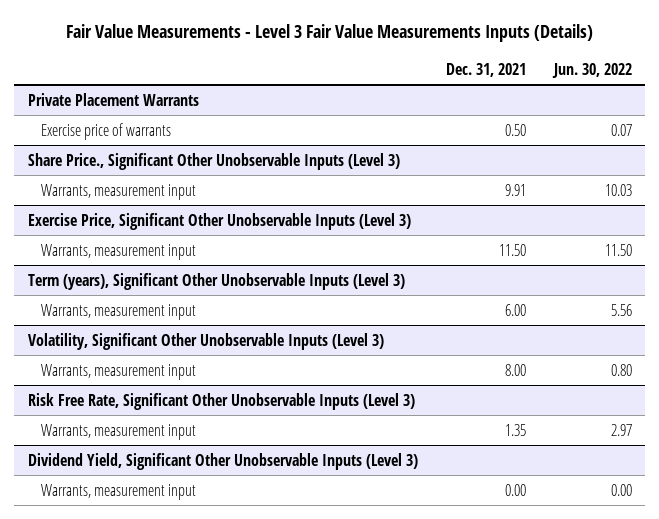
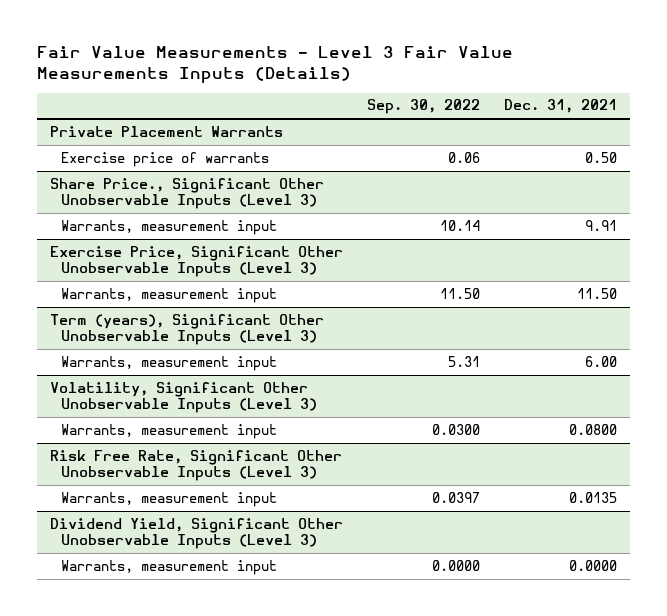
[551,62,632,78] Jun. 30, 2022 -> none
none -> [366,99,480,115] Sep. 30, 2022
[504,363,526,376] 8.00 -> [569,423,618,435] 0.0800
[504,423,526,436] 1.35 -> [569,491,618,503] 0.0135
[504,483,526,496] 0.00 -> [569,559,618,571] 0.0000

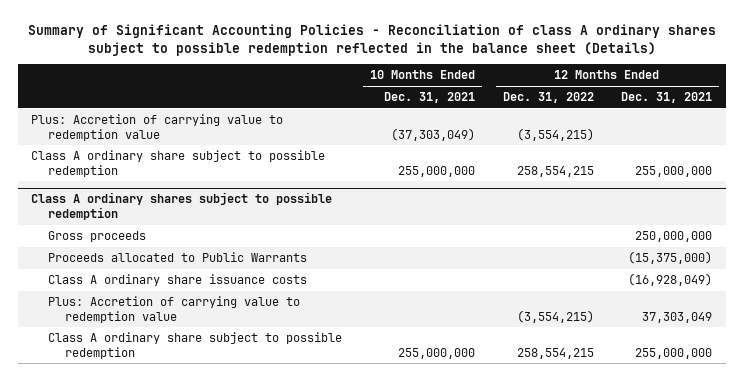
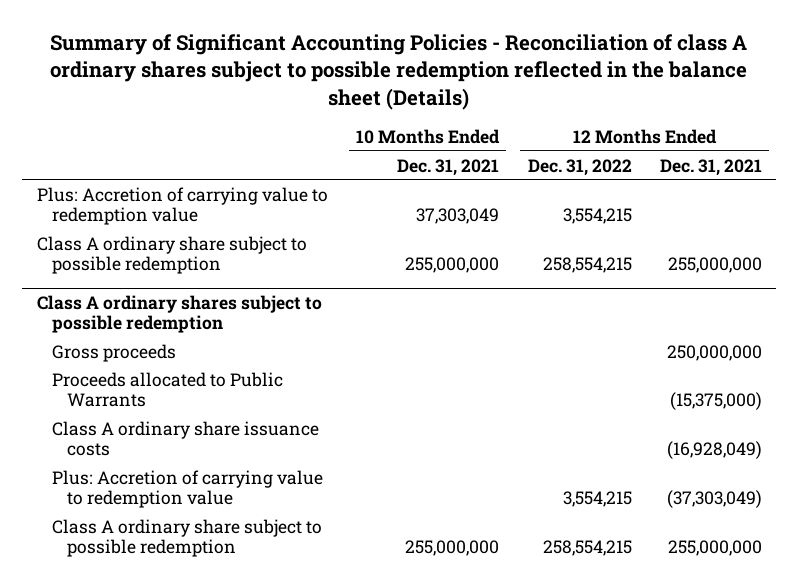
[391,127,476,141] (37,303,049) -> [416,208,500,225] 37,303,049
[516,127,594,141] (3,554,215) -> [562,208,632,225] 3,554,215
[516,309,594,323] (3,554,215) -> [562,491,632,508] 3,554,215
[642,311,713,323] 37,303,049 -> [667,490,763,509] (37,303,049)

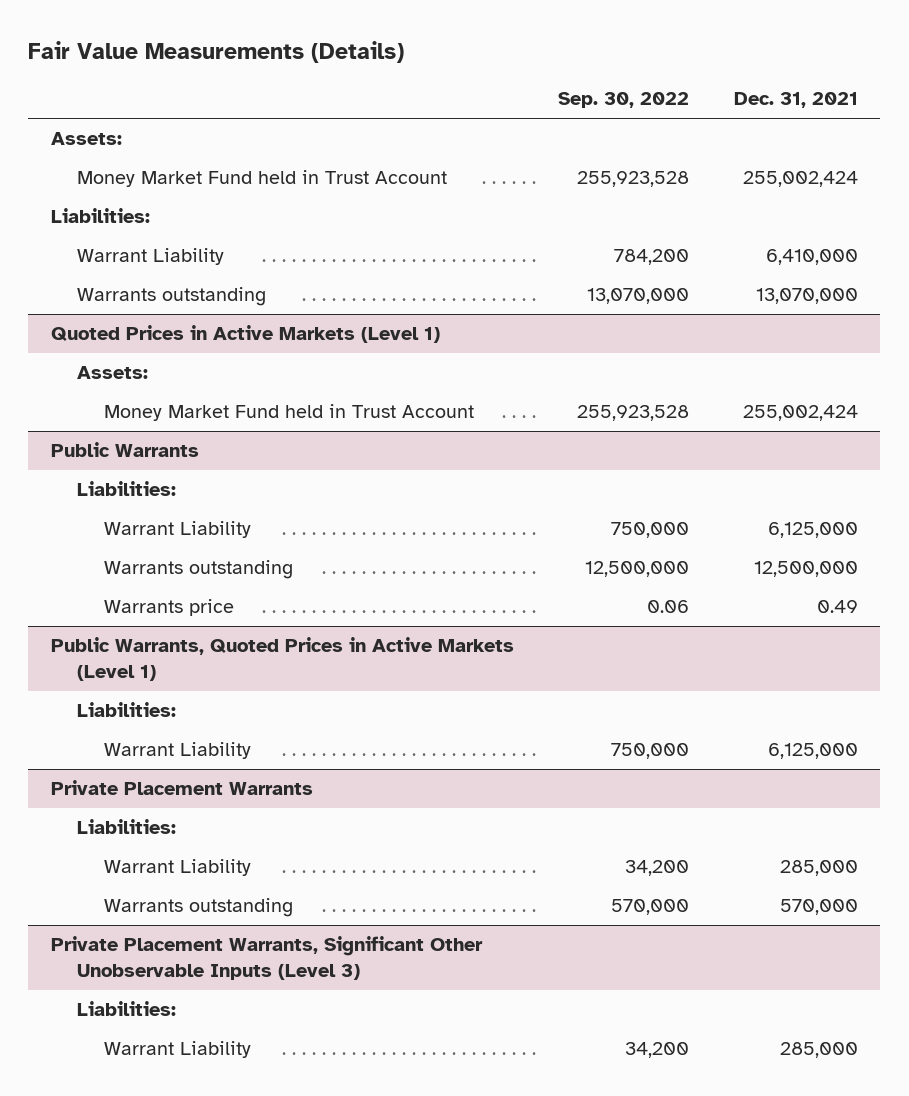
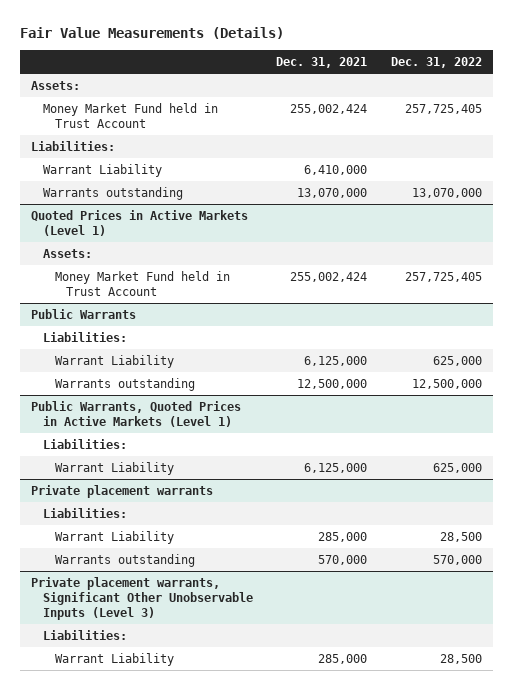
[558,92,690,109] Sep. 30, 2022 -> none
none -> [390,56,482,68] Dec. 31, 2022
[103,599,234,617] Warrants price -> none
[50,780,313,796] Private Placement Warrants -> [31,484,214,498] Private placement warrants
[50,936,483,980] Private Placement Warrants, Significant Other Unobservable Inputs (Level 3) -> [31,576,254,620] Private placement warrants, Significant Other Unobservable Inputs (Level 3)

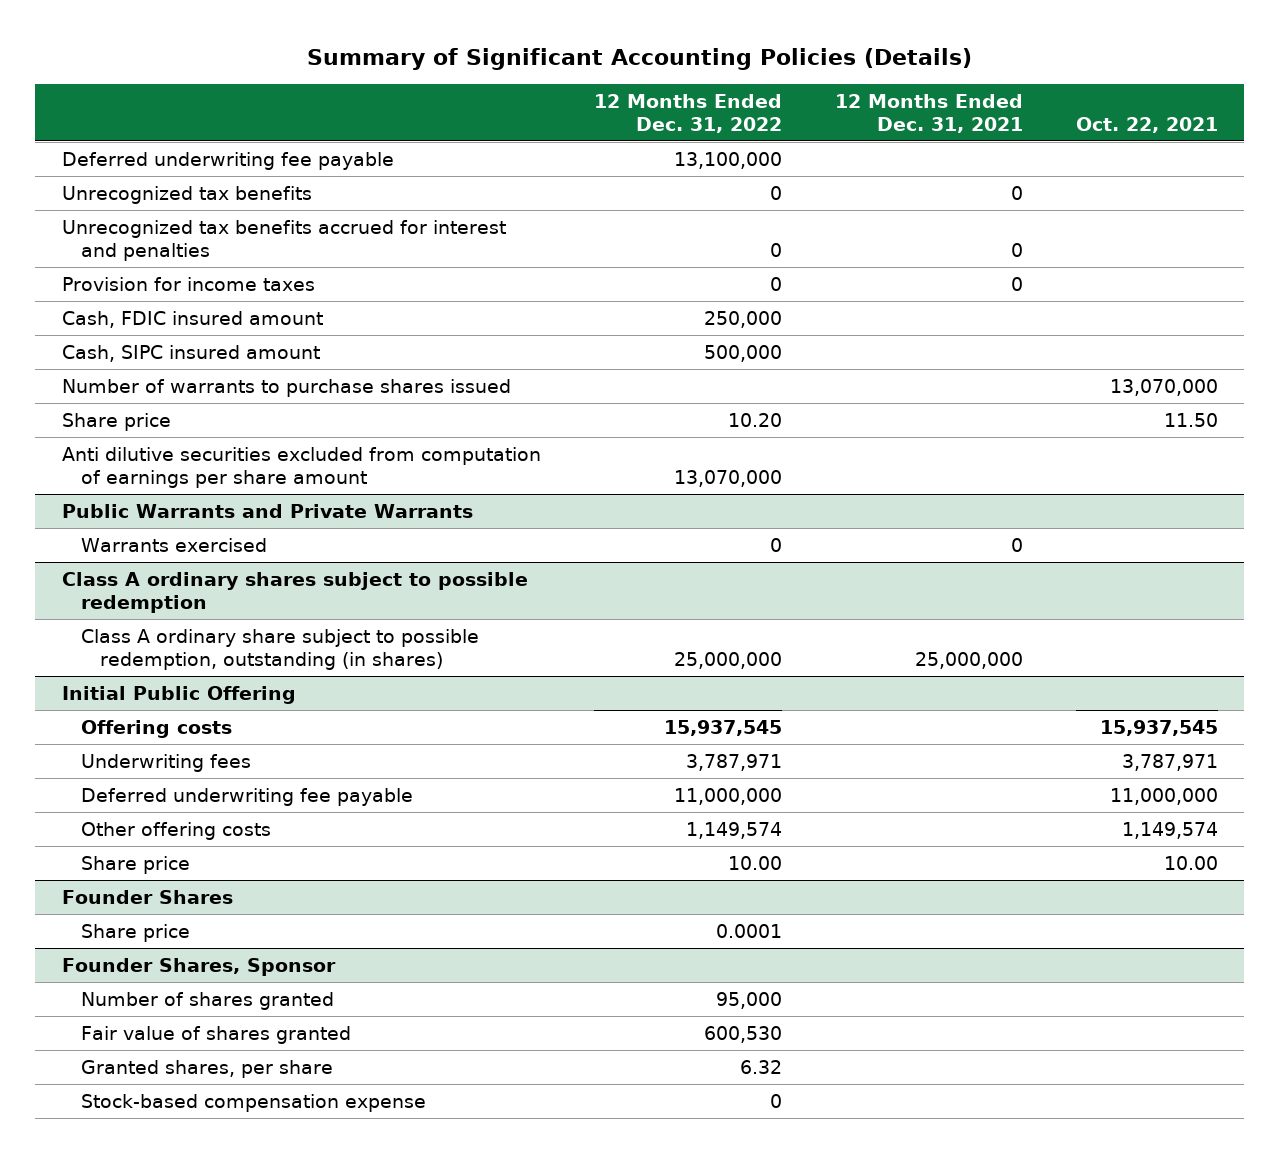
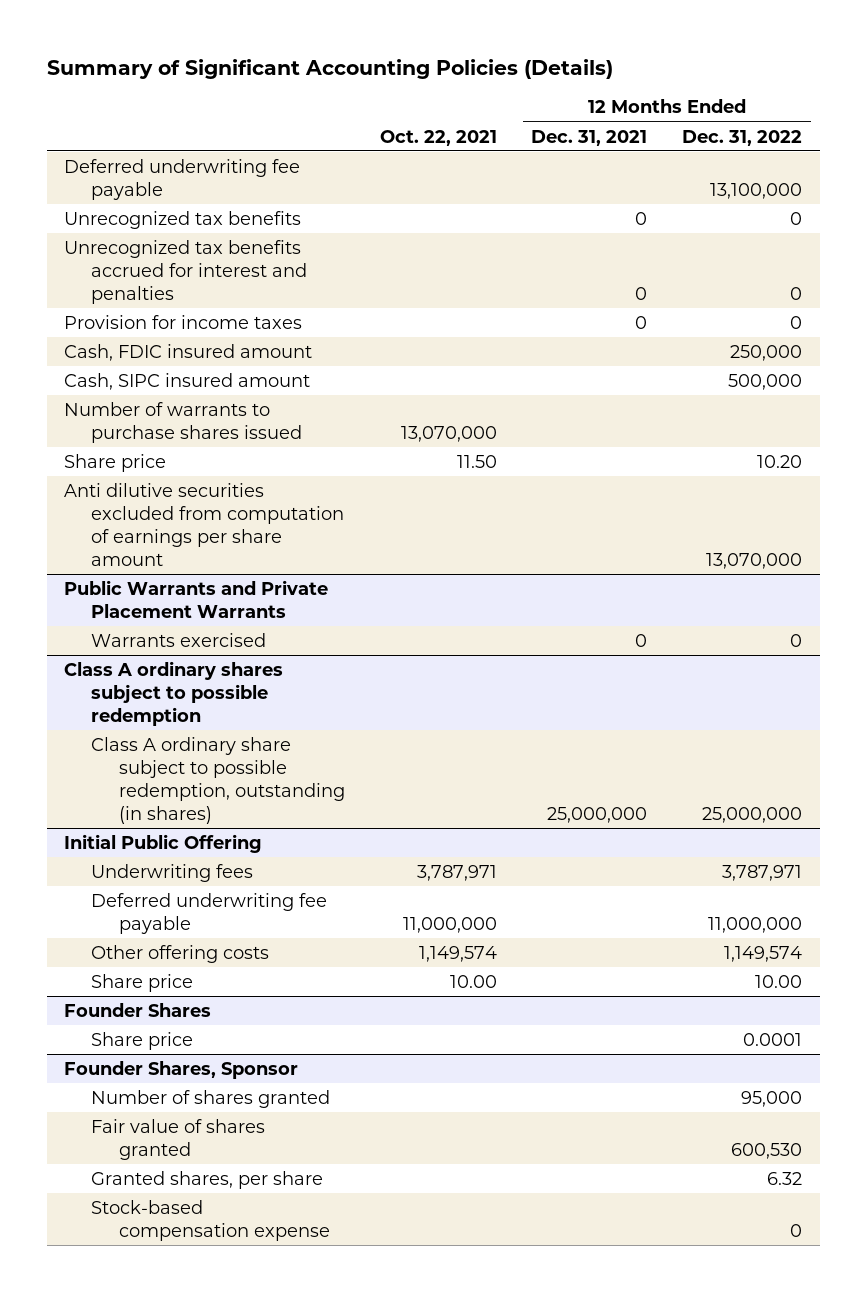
[61,504,473,519] Public Warrants and Private Warrants -> [63,579,328,618] Public Warrants and Private Placement Warrants
[80,720,232,739] Offering costs -> none

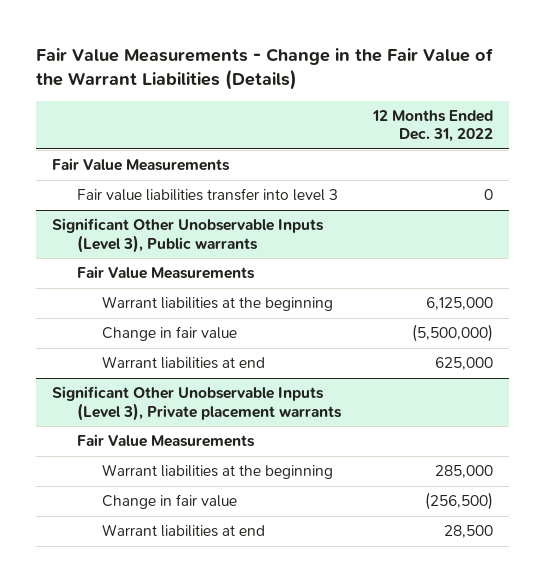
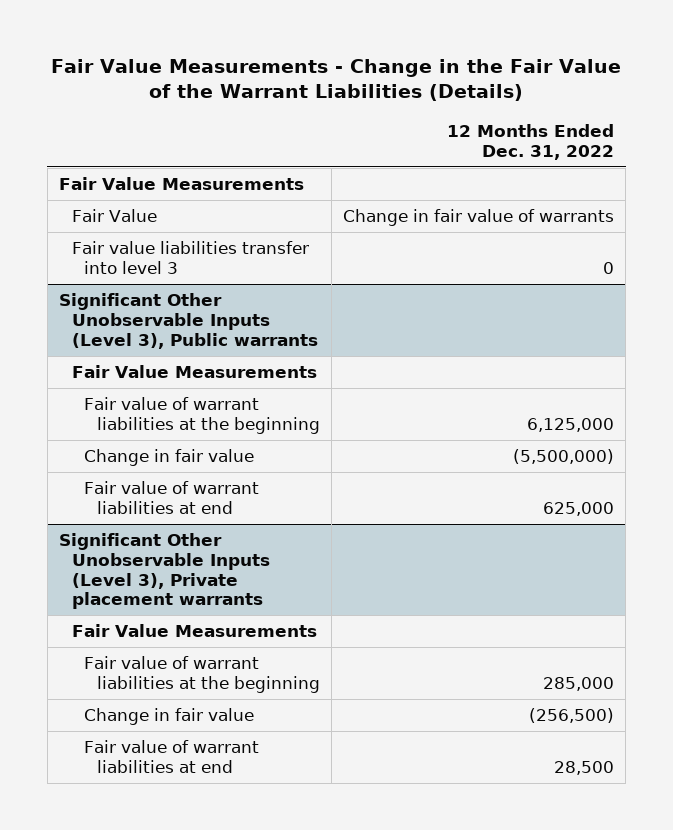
none -> [71,209,157,223] Fair Value
[102,296,334,312] Warrant liabilities at the beginning -> [84,397,320,434] Fair value of warrant liabilities at the beginning
[102,356,266,370] Warrant liabilities at end -> [84,481,260,514] Fair value of warrant liabilities at end
[102,464,334,480] Warrant liabilities at the beginning -> [84,656,320,693] Fair value of warrant liabilities at the beginning
[102,524,266,538] Warrant liabilities at end -> [84,740,260,773] Fair value of warrant liabilities at end

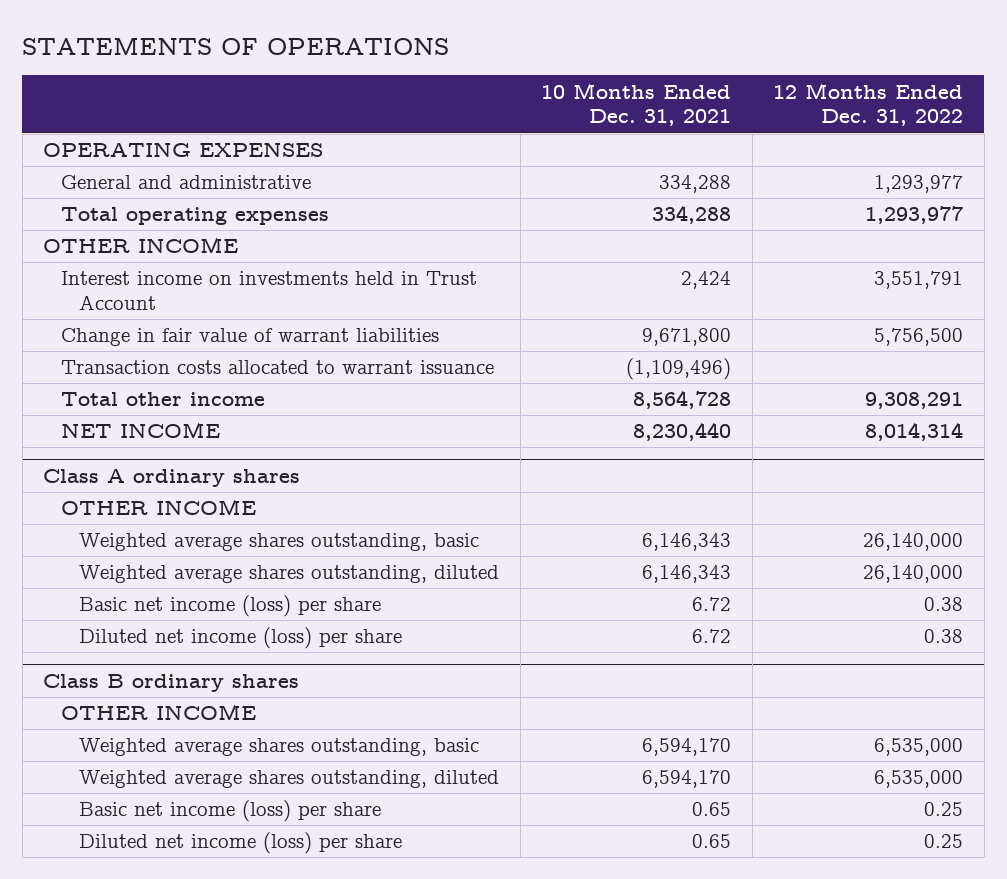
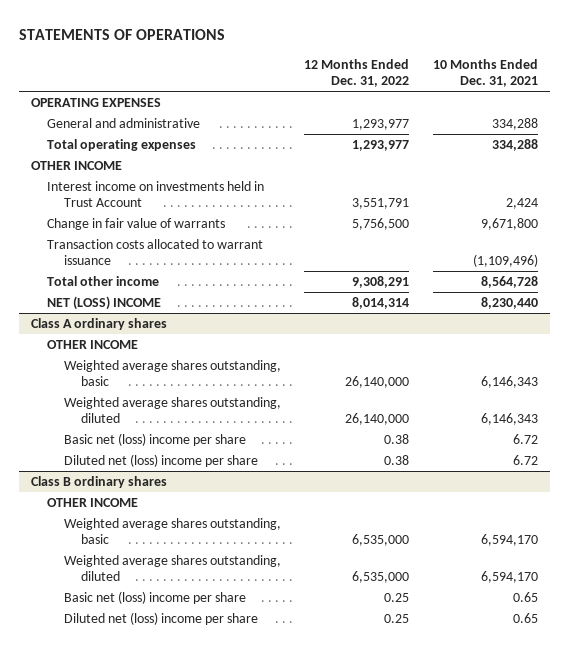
[61,328,440,347] Change in fair value of warrant liabilities -> [47,217,226,230] Change in fair value of warrants
[61,422,221,439] NET INCOME -> [47,295,162,310] NET (LOSS) INCOME
[79,595,382,618] Basic net income (loss) per share -> [64,432,247,446] Basic net (loss) income per share
[79,627,403,650] Diluted net income (loss) per share -> [64,453,259,467] Diluted net (loss) income per share
[79,800,382,823] Basic net income (loss) per share -> [64,590,247,604] Basic net (loss) income per share
[79,832,403,855] Diluted net income (loss) per share -> [64,611,259,625] Diluted net (loss) income per share

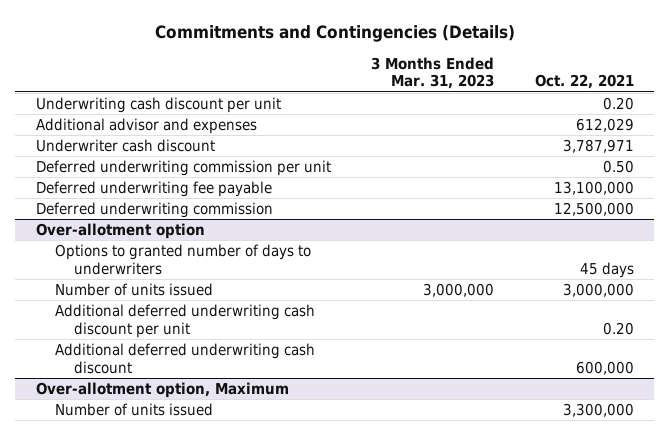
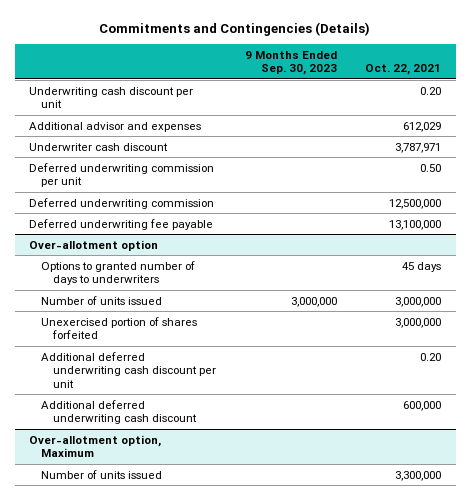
[371,56,495,90] 3 Months Ended Mar. 31, 2023 -> none
none -> [244,50,337,76] 9 Months Ended Sep. 30, 2023
[35,180,272,197] Deferred underwriting fee payable -> [29,218,214,230] Deferred underwriting fee payable
none -> [41,316,198,340] Unexercised portion of shares forfeited

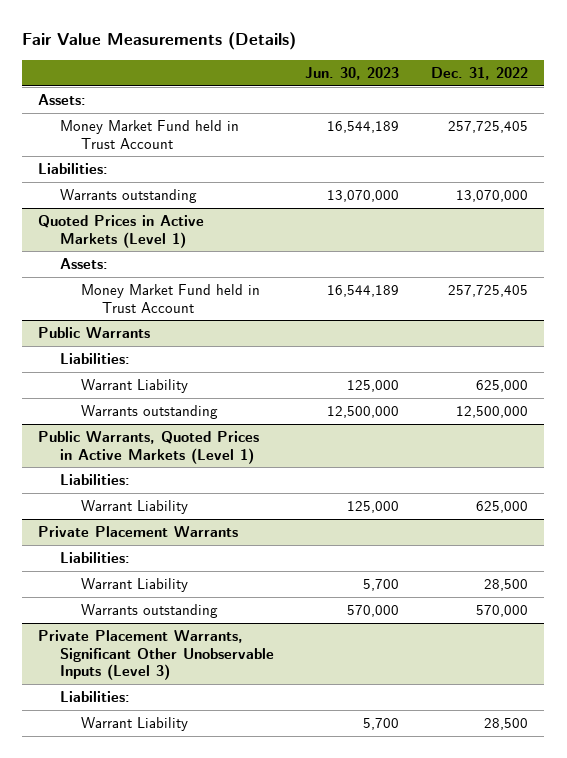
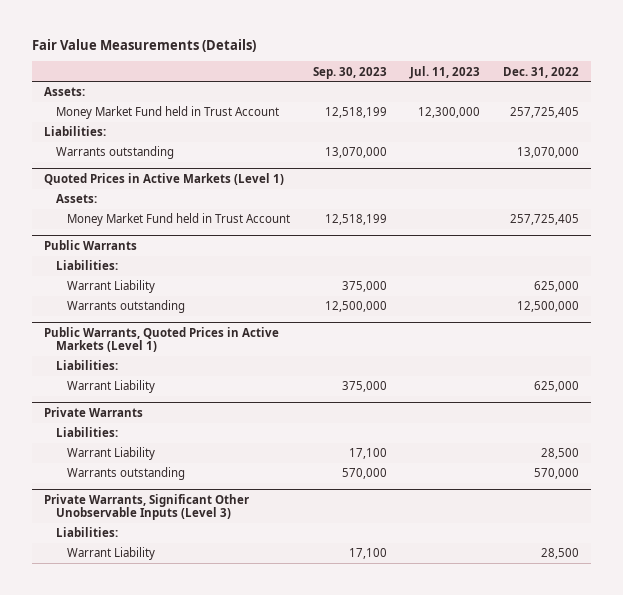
[305,66,400,80] Jun. 30, 2023 -> none
none -> [313,66,388,79] Sep. 30, 2023
none -> [409,65,481,79] Jul. 11, 2023
[38,526,239,538] Private Placement Warrants -> [43,406,143,417] Private Warrants
[38,630,274,680] Private Placement Warrants, Significant Other Unobservable Inputs (Level 3) -> [43,493,249,521] Private Warrants, Significant Other Unobservable Inputs (Level 3)

